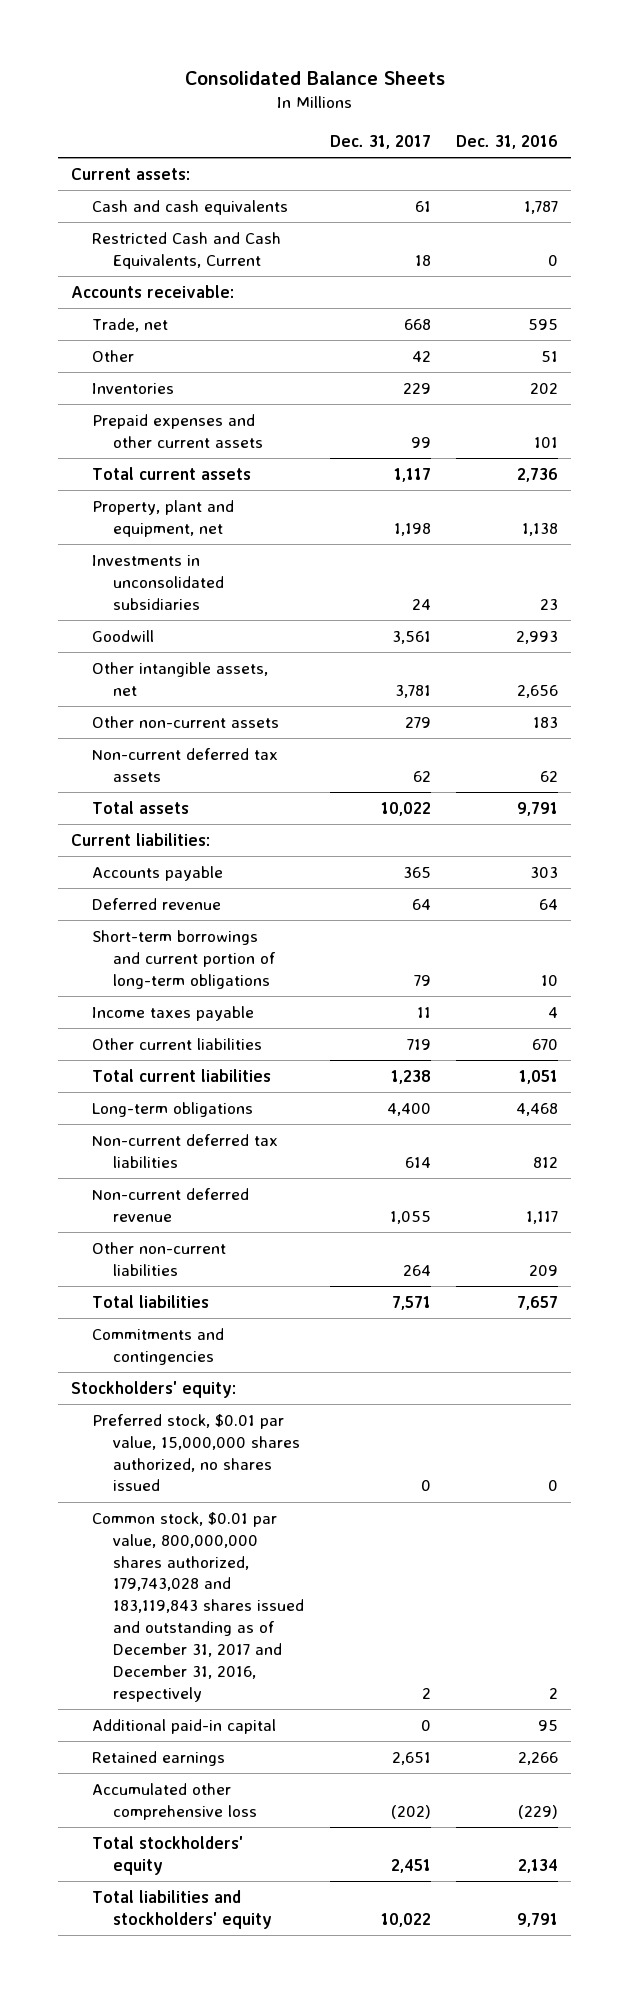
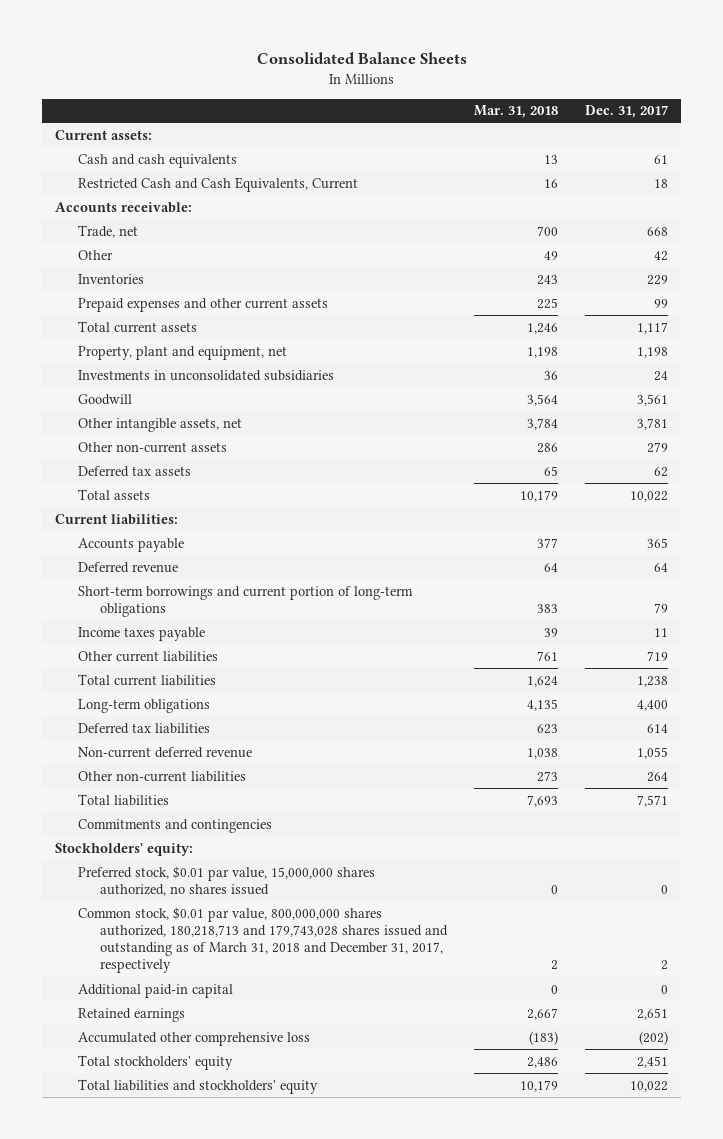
[456,134,559,149] Dec. 31, 2016 -> none
none -> [474,105,559,119] Mar. 31, 2018
[91,747,278,782] Non-current deferred tax assets -> [77,465,191,477] Deferred tax assets
[91,1133,278,1168] Non-current deferred tax liabilities -> [77,722,210,734] Deferred tax liabilities
[91,1511,304,1702] Common stock, $0.01 par value, 800,000,000 shares authorized, 179,743,028 and 183,119,843 shares issued and outstanding as of December 31, 2017 and December 31, 2016, respectively -> [77,906,449,974] Common stock, $0.01 par value, 800,000,000 shares authorized, 180,218,713 and 179,743,028 shares issued and outstanding as of March 31, 2018 and December 31, 2017, respectively

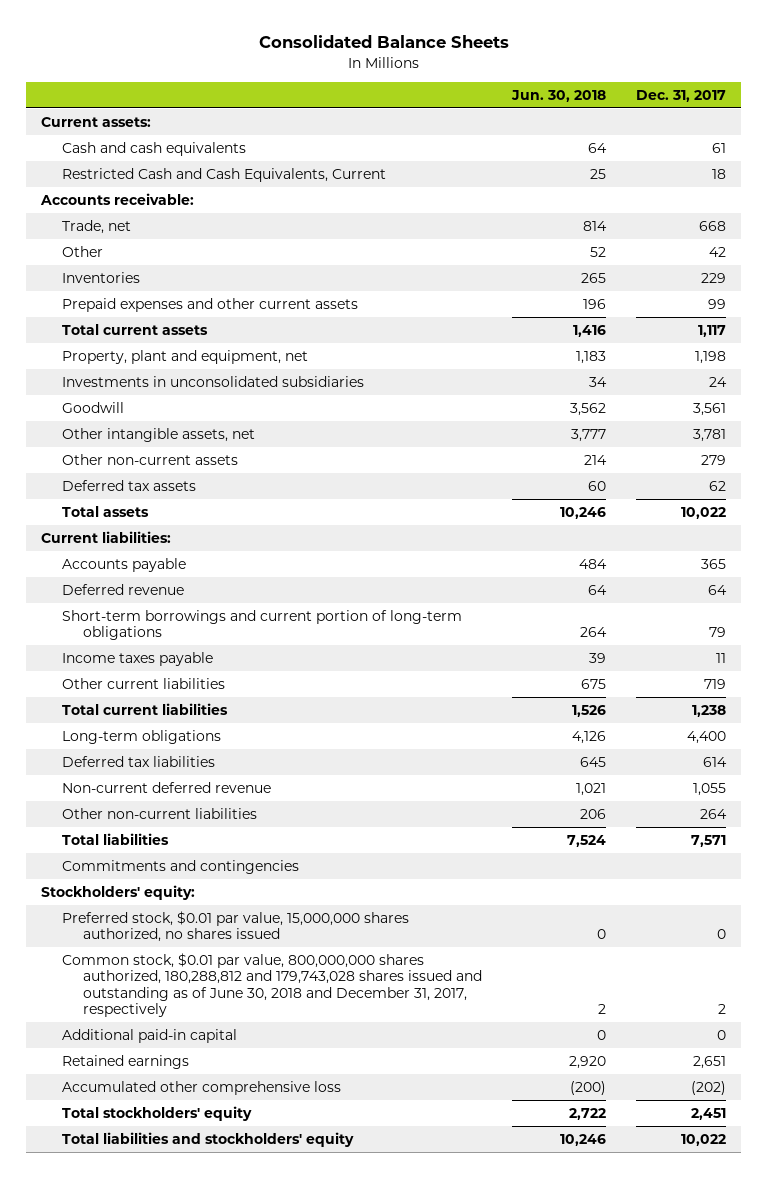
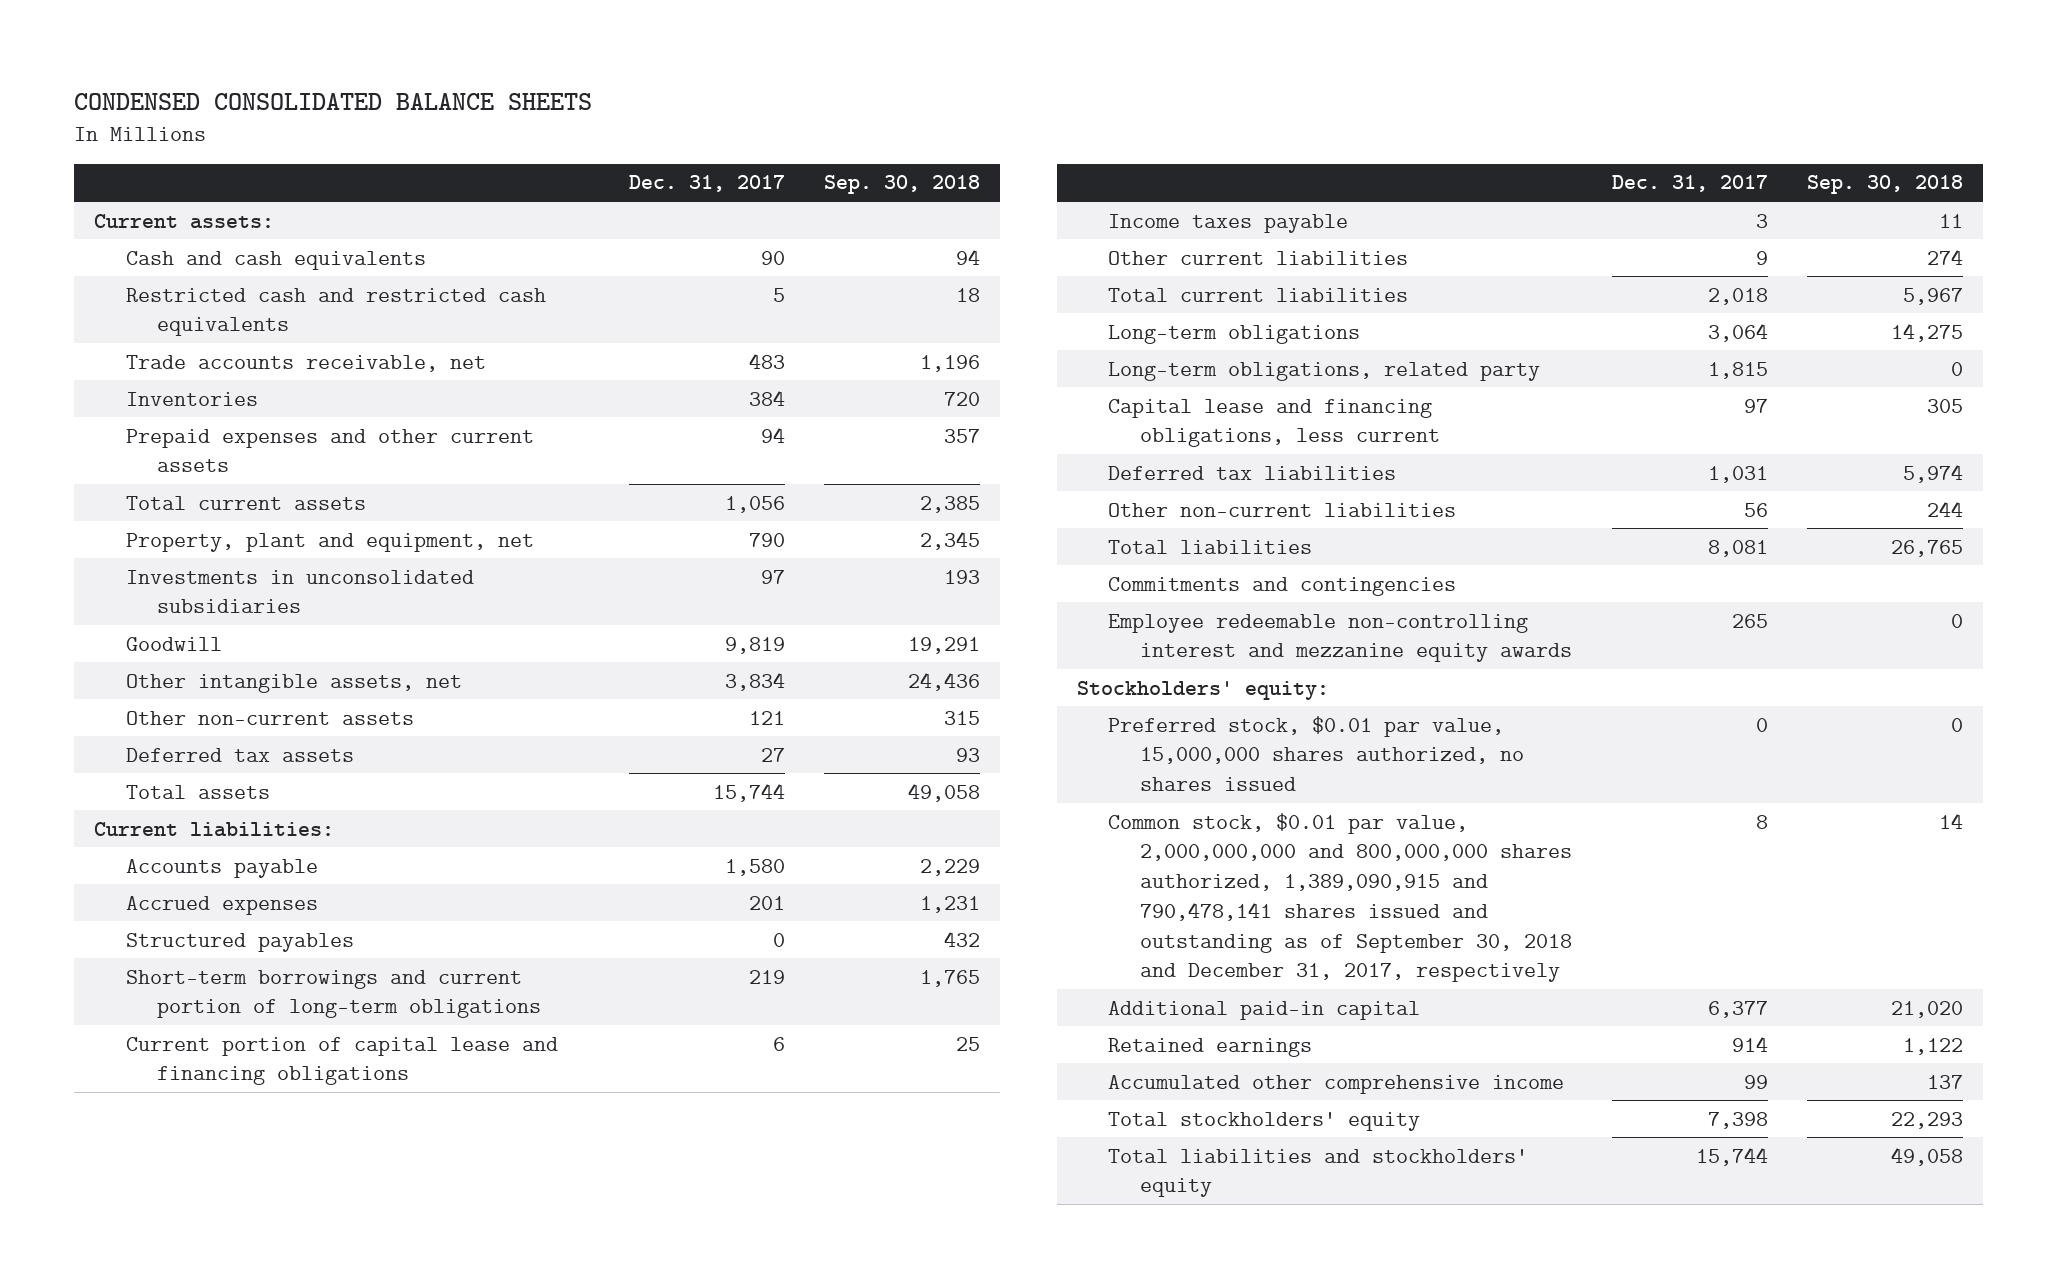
[258,35,509,49] Consolidated Balance Sheets -> [74,92,593,110] CONDENSED CONSOLIDATED BALANCE SHEETS
[511,89,607,102] Jun. 30, 2018 -> none
none -> [824,175,981,195] Sep. 30, 2018
[40,192,195,205] Accounts receivable: -> none
[62,245,104,257] Other -> none
[712,142,727,153] 61 -> [760,250,785,265] 90
[62,167,387,182] Restricted Cash and Cash Equivalents, Current -> [125,287,546,337] Restricted cash and restricted cash equivalents
[712,168,727,179] 18 -> [772,287,785,302] 5
[62,219,132,234] Trade, net -> [125,354,486,372] Trade accounts receivable, net
[699,220,727,231] 668 -> [748,352,785,369] 483
[701,272,727,283] 229 -> [748,389,785,406] 384
[708,298,727,309] 99 -> [760,426,785,443] 94
[698,324,727,337] 1,117 -> [724,495,785,513] 1,056
[695,350,727,364] 1,198 -> [748,532,785,547] 790
[709,376,728,387] 24 -> [760,569,785,584] 97
[693,402,727,416] 3,561 -> [724,636,785,654] 9,819
[693,428,727,442] 3,781 -> [724,671,785,691] 3,834
[701,454,727,465] 279 -> [748,710,785,725] 121
[709,480,727,491] 62 -> [760,747,785,762] 27
[681,506,727,519] 10,022 -> [712,782,785,802] 15,744
[62,583,185,595] Deferred revenue -> none
[62,781,272,793] Non-current deferred revenue -> none
[701,558,727,569] 365 -> [724,858,785,876] 1,580
none -> [125,895,318,915] Accrued expenses
none -> [125,932,354,952] Structured payables
[709,627,727,638] 79 -> [748,969,785,984] 219
none -> [125,1036,558,1086] Current portion of capital lease and financing obligations
[716,652,727,663] 11 -> [1755,213,1768,228] 3
[704,678,727,689] 719 -> [1755,250,1768,265] 9
[692,704,727,717] 1,238 -> [1707,287,1768,305] 2,018
[687,730,727,744] 4,400 -> [1707,322,1768,342] 3,064
none -> [1108,361,1541,381] Long-term obligations, related party
none -> [1108,398,1441,448] Capital lease and financing obligations, less current
[703,756,728,767] 614 -> [1707,465,1768,483] 1,031
[700,808,728,819] 264 -> [1743,502,1768,517] 56
[691,834,727,847] 7,571 -> [1707,539,1768,557] 8,081
none -> [1108,613,1573,663] Employee redeemable non-controlling interest and mezzanine equity awards
[62,952,483,1017] Common stock, $0.01 par value, 800,000,000 shares authorized, 180,288,812 and 179,743,028 shares issued and outstanding as of June 30, 2018 and December 31, 2017, respectively -> [1108,812,1573,983] Common stock, $0.01 par value, 2,000,000,000 and 800,000,000 shares authorized, 1,389,090,915 and 790,478,141 shares issued and outstanding as of September 30, 2018 and December 31, 2017, respectively
[718,1003,727,1014] 2 -> [1755,814,1768,829] 8
[717,1029,727,1040] 0 -> [1707,1000,1768,1018] 6,377
[693,1055,727,1069] 2,651 -> [1731,1035,1768,1052] 914
[62,1080,342,1095] Accumulated other comprehensive loss -> [1108,1074,1565,1094] Accumulated other comprehensive income
[691,1080,727,1095] (202) -> [1743,1074,1768,1089] 99
[691,1107,727,1120] 2,451 -> [1707,1111,1768,1129] 7,398
[681,1133,727,1146] 10,022 -> [1695,1146,1768,1166] 15,744

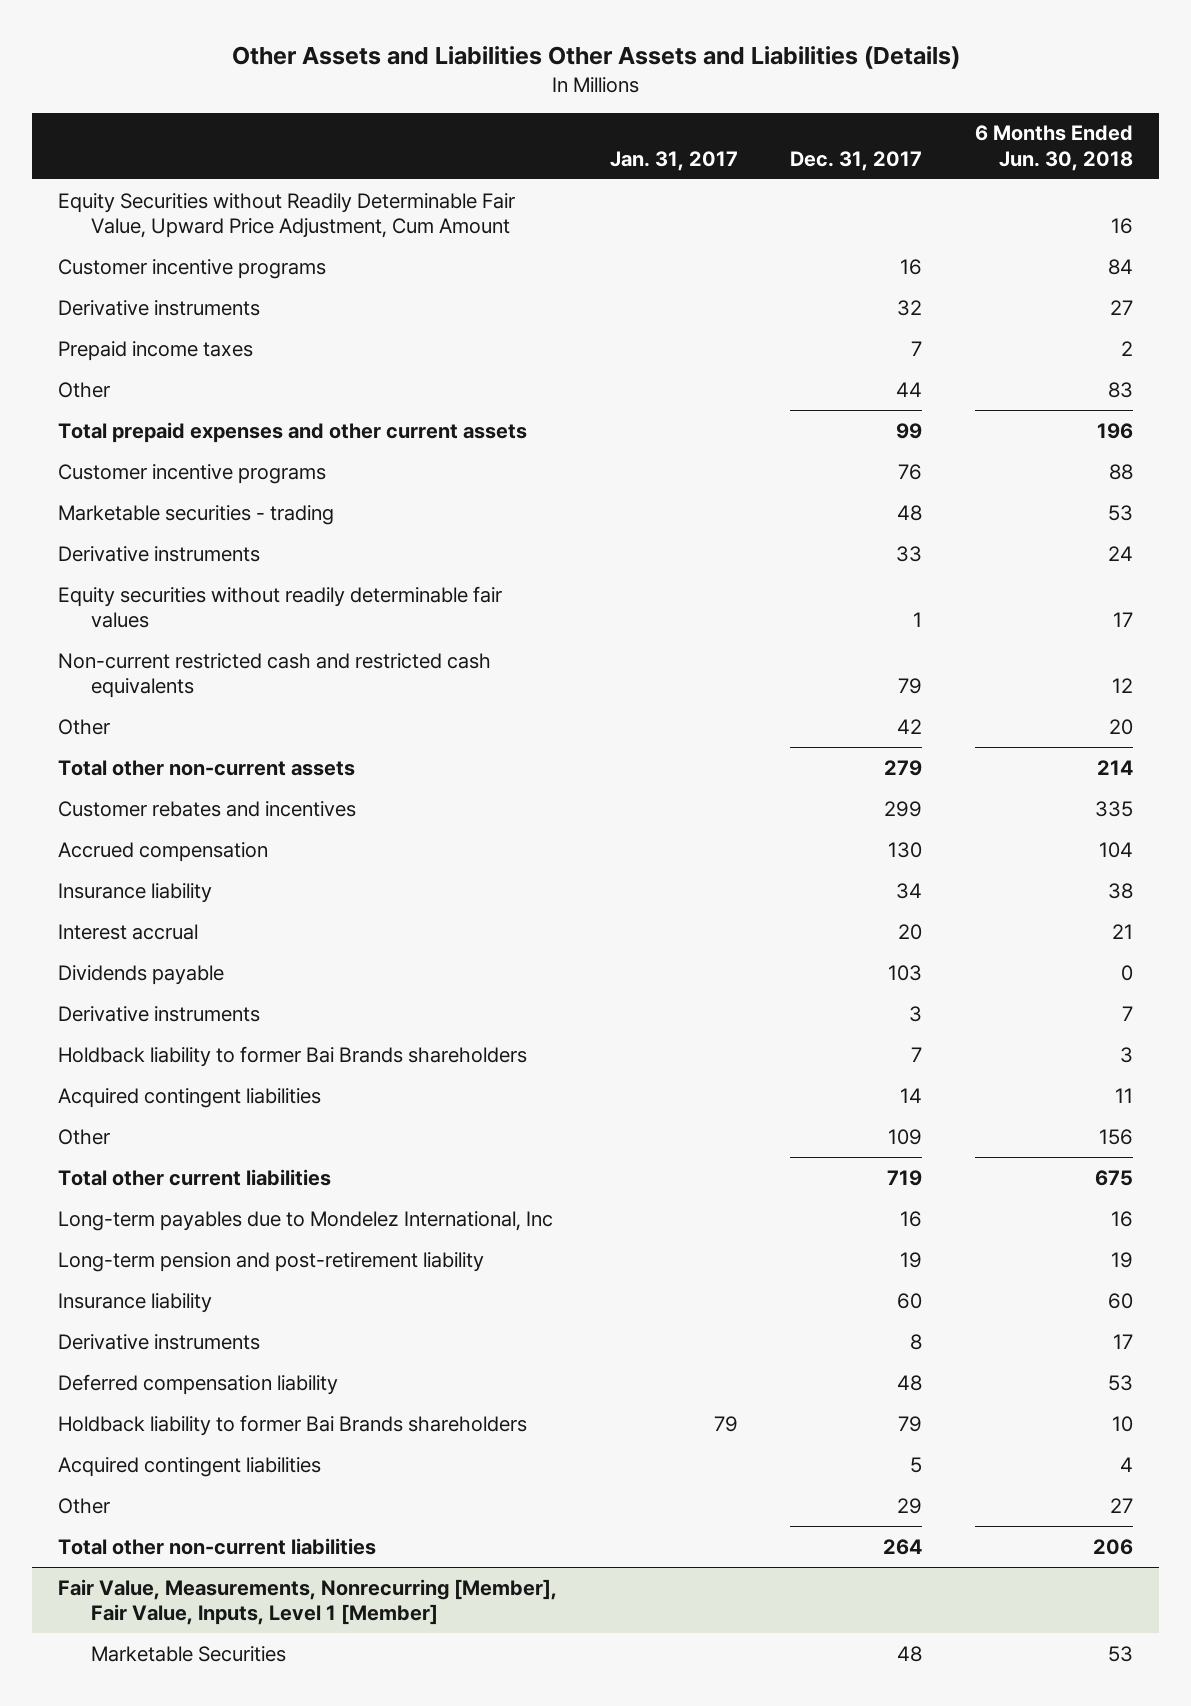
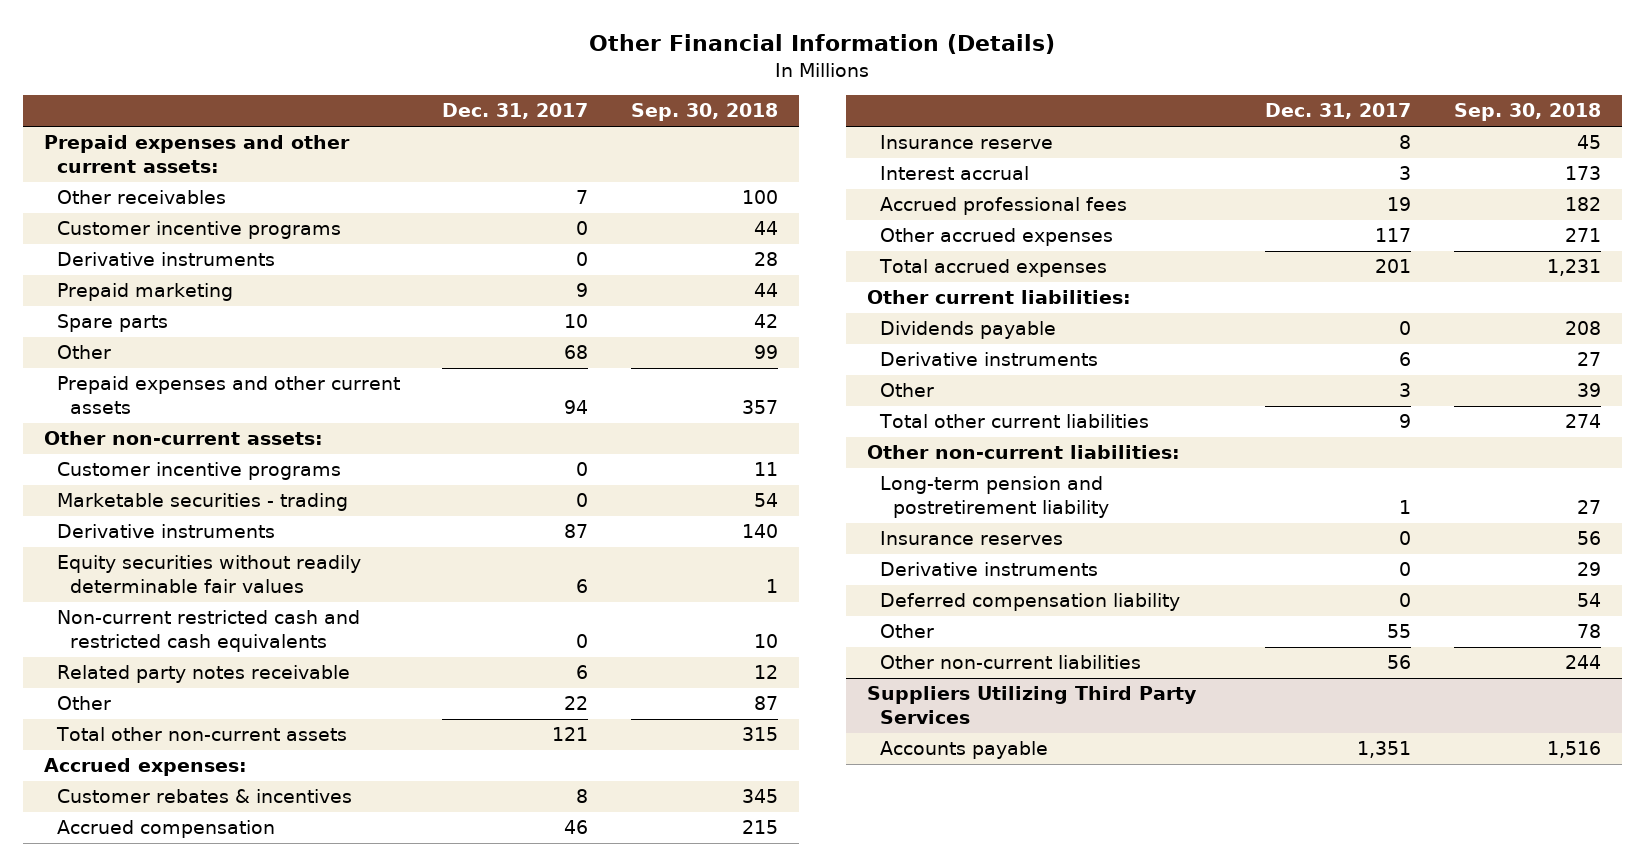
[231,46,960,70] Other Assets and Liabilities Other Assets and Liabilities (Details) -> [589,34,1056,55] Other Financial Information (Details)
[609,150,738,171] Jan. 31, 2017 -> none
[974,125,1133,171] 6 Months Ended Jun. 30, 2018 -> none
none -> [630,103,778,122] Sep. 30, 2018
[58,192,516,239] Equity Securities without Readily Determinable Fair Value, Upward Price Adjustment, Cum Amount -> none
[58,340,254,361] Prepaid income taxes -> none
[58,1045,528,1067] Holdback liability to former Bai Brands shareholders -> none
[58,1087,322,1108] Acquired contingent liabilities -> none
[58,1210,554,1231] Long-term payables due to Mondelez International, Inc -> none
[58,1414,528,1436] Holdback liability to former Bai Brands shareholders -> none
[58,1456,322,1477] Acquired contingent liabilities -> none
[58,1578,558,1626] Fair Value, Measurements, Nonrecurring [Member], Fair Value, Inputs, Level 1 [Member] -> none
[91,1645,287,1662] Marketable Securities -> none
none -> [43,135,350,174] Prepaid expenses and other current assets:
none -> [56,190,226,205] Other receivables
[900,258,923,275] 16 -> [576,221,589,236] 0
[897,299,923,316] 32 -> [576,252,589,267] 0
none -> [56,283,233,302] Prepaid marketing
none -> [56,314,168,333] Spare parts
[896,381,923,397] 44 -> [564,345,589,360] 68
[58,421,528,443] Total prepaid expenses and other current assets -> [56,376,400,415] Prepaid expenses and other current assets
[896,422,923,439] 99 -> [564,400,589,415] 94
none -> [43,431,323,446] Other non-current assets:
[898,463,923,480] 76 -> [576,462,589,477] 0
[897,504,923,521] 48 -> [576,493,589,508] 0
[896,545,923,562] 33 -> [564,524,589,539] 87
[913,612,923,628] 1 -> [576,579,589,594] 6
[898,678,923,695] 79 -> [576,634,589,649] 0
none -> [56,665,350,684] Related party notes receivable
[897,718,923,734] 42 -> [564,696,589,711] 22
[884,759,923,776] 279 -> [552,727,589,742] 121
none -> [43,758,247,777] Accrued expenses:
[58,800,357,817] Customer rebates and incentives -> [56,789,352,804] Customer rebates & incentives
[884,800,923,817] 299 -> [576,789,589,804] 8
[888,841,923,858] 130 -> [564,820,589,835] 46
[58,882,213,903] Insurance liability -> [879,135,1053,150] Insurance reserve
[896,882,923,899] 34 -> [1399,135,1412,150] 8
[898,923,923,940] 20 -> [1399,166,1412,181] 3
none -> [879,197,1127,216] Accrued professional fees
none -> [879,228,1113,247] Other accrued expenses
none -> [878,259,1107,278] Total accrued expenses
none -> [866,290,1131,305] Other current liabilities:
[888,964,923,981] 103 -> [1399,321,1412,336] 0
[909,1005,923,1022] 3 -> [1399,352,1412,367] 6
[888,1128,923,1145] 109 -> [1399,383,1412,398] 3
[887,1169,923,1186] 719 -> [1399,414,1412,429] 9
none -> [866,445,1180,460] Other non-current liabilities:
[58,1251,485,1272] Long-term pension and post-retirement liability -> [879,476,1110,519] Long-term pension and postretirement liability
[900,1251,923,1268] 19 -> [1399,500,1412,515] 1
[58,1292,213,1313] Insurance liability -> [879,531,1063,546] Insurance reserves
[897,1292,923,1309] 60 -> [1399,531,1412,546] 0
[910,1333,923,1350] 8 -> [1399,562,1412,577] 0
[897,1374,923,1391] 48 -> [1399,593,1412,608] 0
[897,1497,923,1514] 29 -> [1387,624,1412,639] 55
[58,1537,377,1555] Total other non-current liabilities -> [879,655,1141,670] Other non-current liabilities
[883,1538,923,1555] 264 -> [1387,655,1412,670] 56
none -> [866,686,1197,725] Suppliers Utilizing Third Party Services
none -> [879,741,1048,760] Accounts payable

